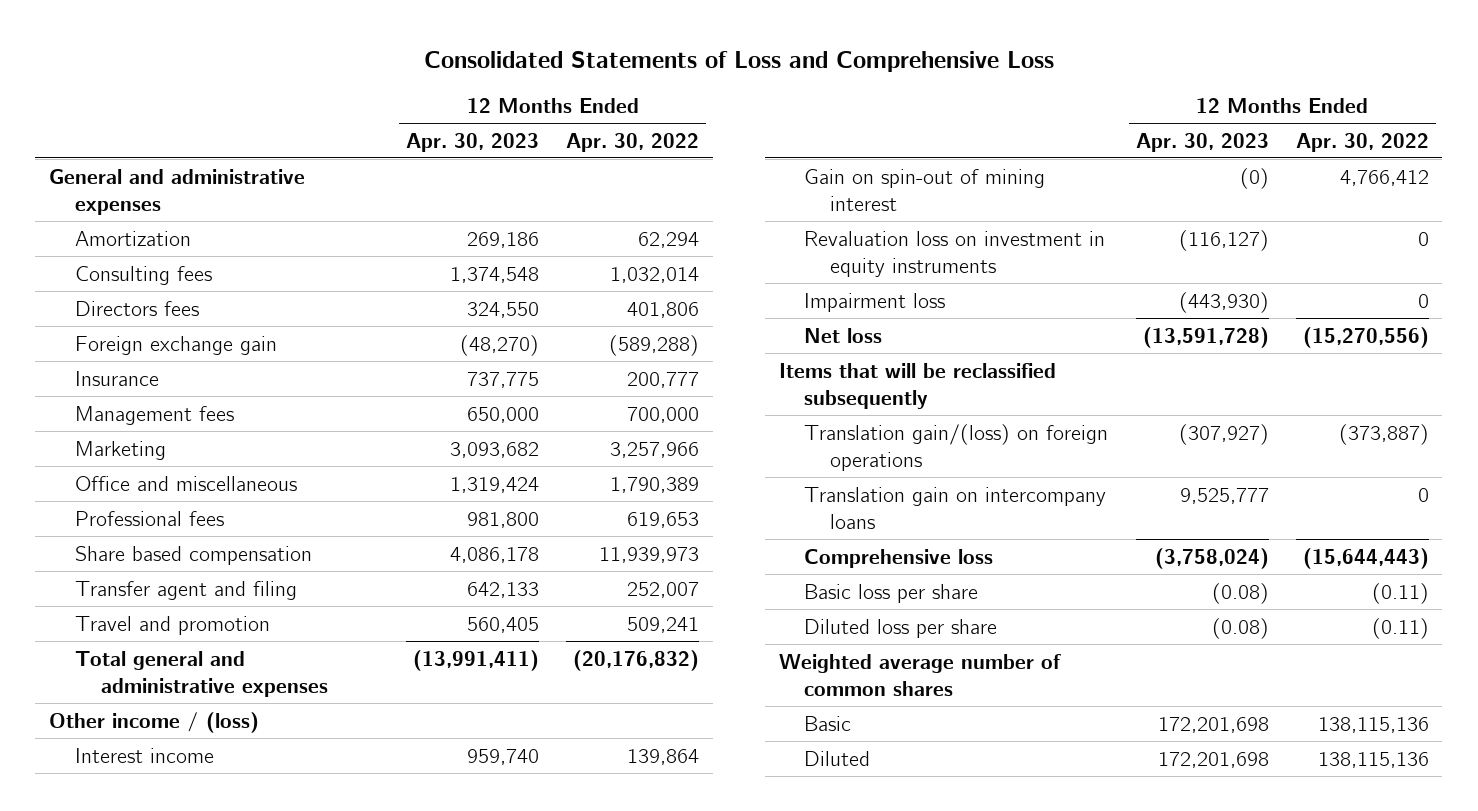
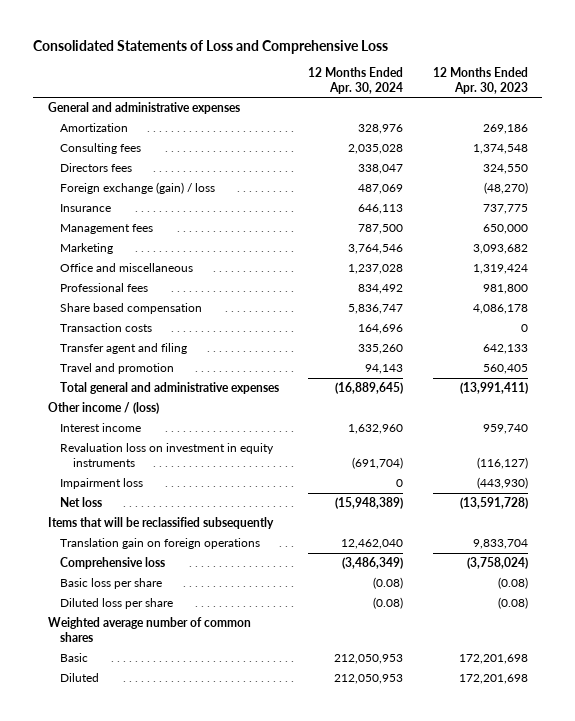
[566,132,700,152] Apr. 30, 2022 -> none
none -> [308,66,404,94] 12 Months Ended Apr. 30, 2024
[74,335,277,355] Foreign exchange gain -> [60,182,216,195] Foreign exchange (gain) / loss
none -> [60,323,153,333] Transaction costs
[804,168,1046,211] Gain on spin-out of mining interest -> none
[804,486,1107,529] Translation gain on intercompany loans -> none
[804,423,1109,471] Translation gain/(loss) on foreign operations -> [60,538,261,550] Translation gain on foreign operations
[1178,423,1269,445] (307,927) -> [472,539,528,550] 9,833,704

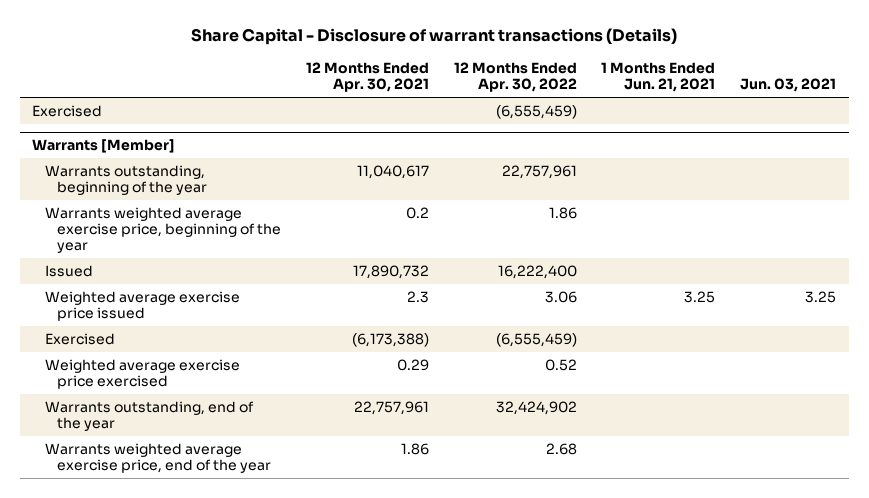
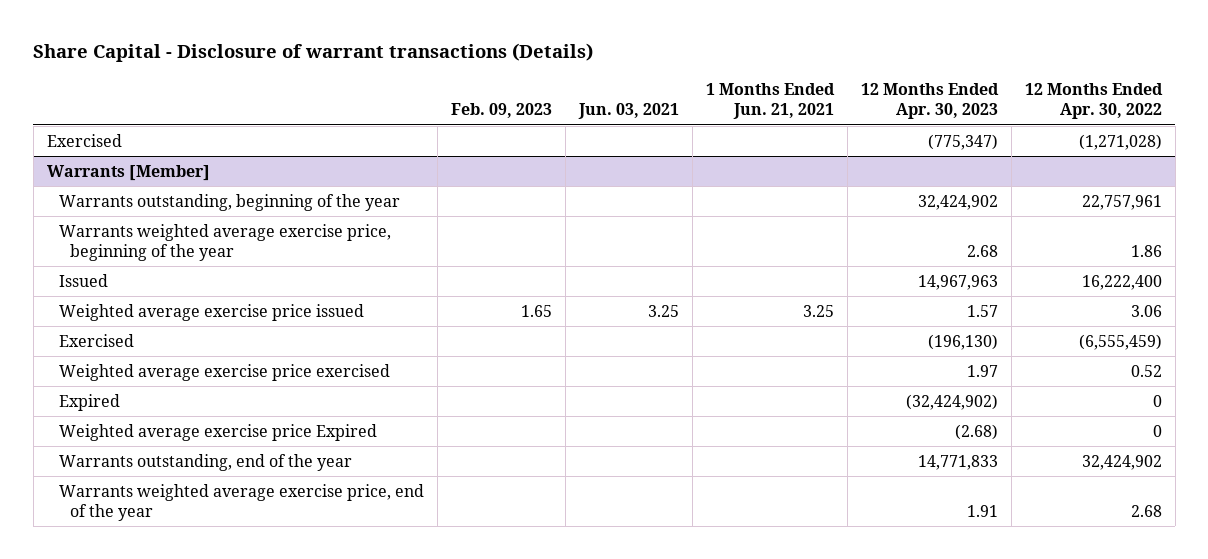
[305,61,429,93] 12 Months Ended Apr. 30, 2021 -> none
none -> [450,103,552,119] Feb. 09, 2023
none -> [860,83,999,120] 12 Months Ended Apr. 30, 2023
[495,105,577,120] (6,555,459) -> [1078,133,1162,150] (1,271,028)
none -> [58,393,120,411] Expired
none -> [58,423,377,441] Weighted average exercise price Expired

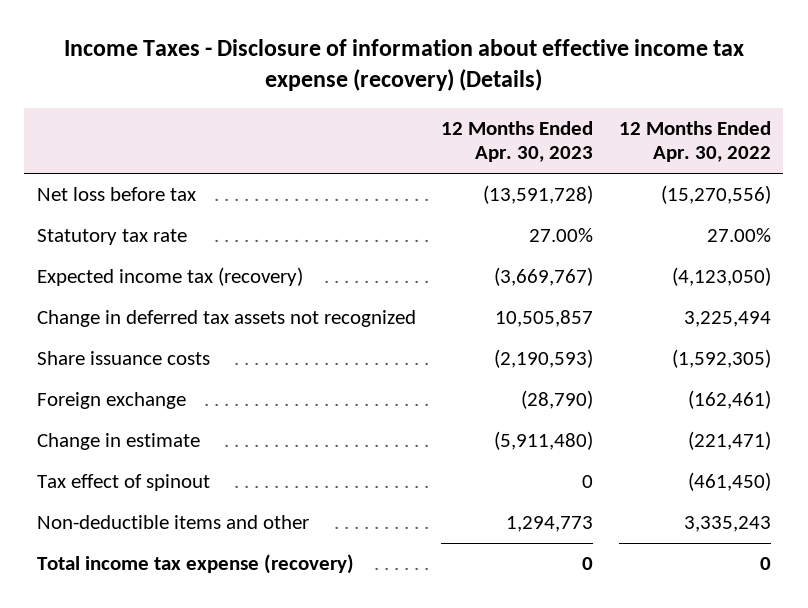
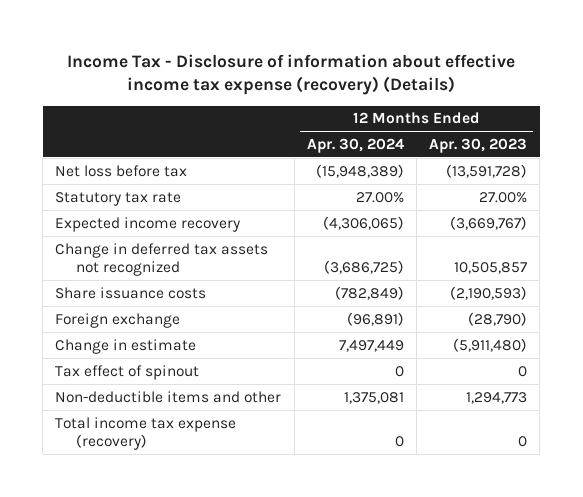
[63,38,744,92] Income Taxes - Disclosure of information about effective income tax expense (recovery) (Details) -> [67,53,516,96] Income Tax - Disclosure of information about effective income tax expense (recovery) (Details)
[618,120,771,163] 12 Months Ended Apr. 30, 2022 -> none
none -> [306,137,404,153] Apr. 30, 2024
[37,267,304,287] Expected income tax (recovery) -> [55,216,241,232] Expected income recovery

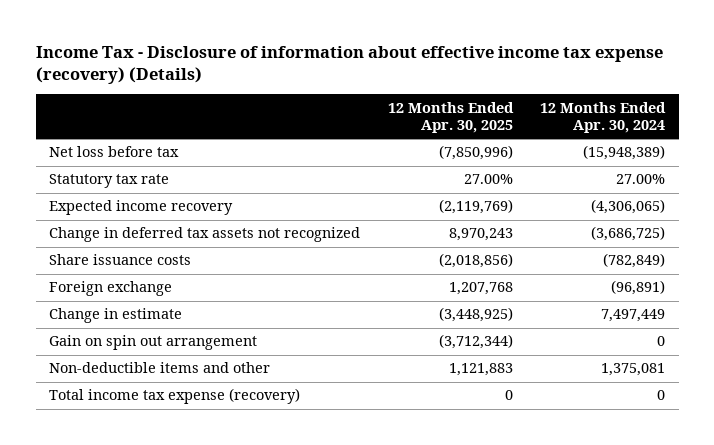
[429,137,528,153] Apr. 30, 2023 -> none
none -> [387,101,514,134] 12 Months Ended Apr. 30, 2025
[55,364,200,380] Tax effect of spinout -> [49,335,258,351] Gain on spin out arrangement

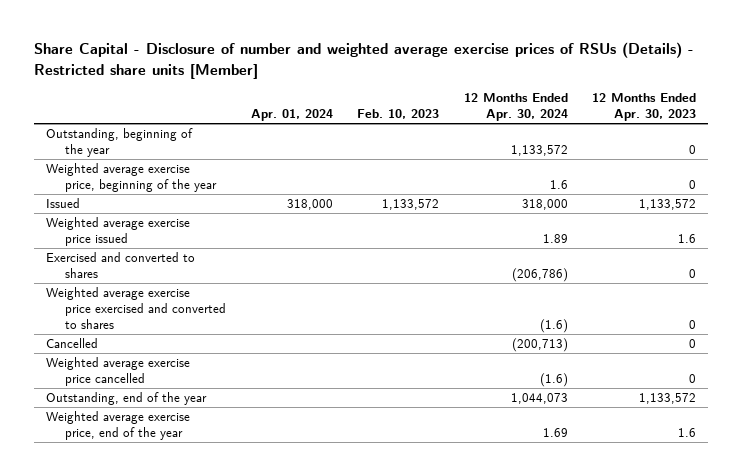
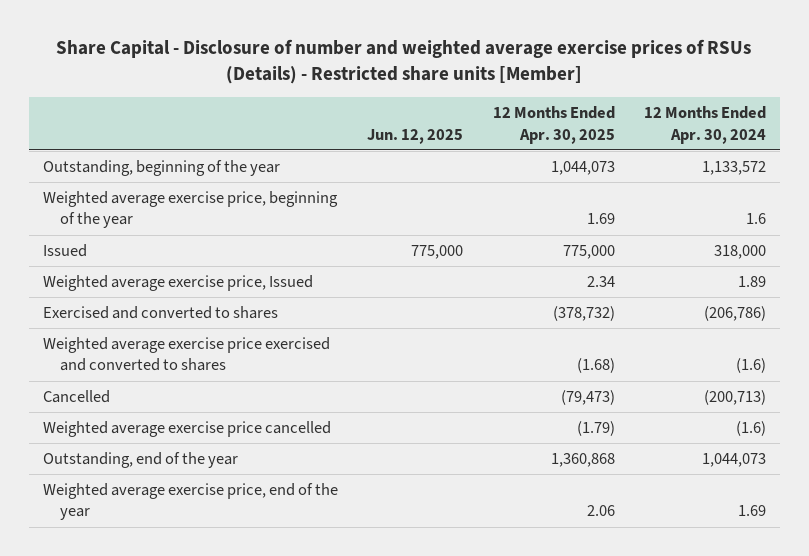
[250,109,333,122] Apr. 01, 2024 -> none
[357,109,440,120] Feb. 10, 2023 -> none
[592,93,697,122] 12 Months Ended Apr. 30, 2023 -> none
none -> [367,128,464,144] Jun. 12, 2025
none -> [492,106,615,144] 12 Months Ended Apr. 30, 2025
[46,217,191,247] Weighted average exercise price issued -> [43,275,314,292] Weighted average exercise price, Issued

